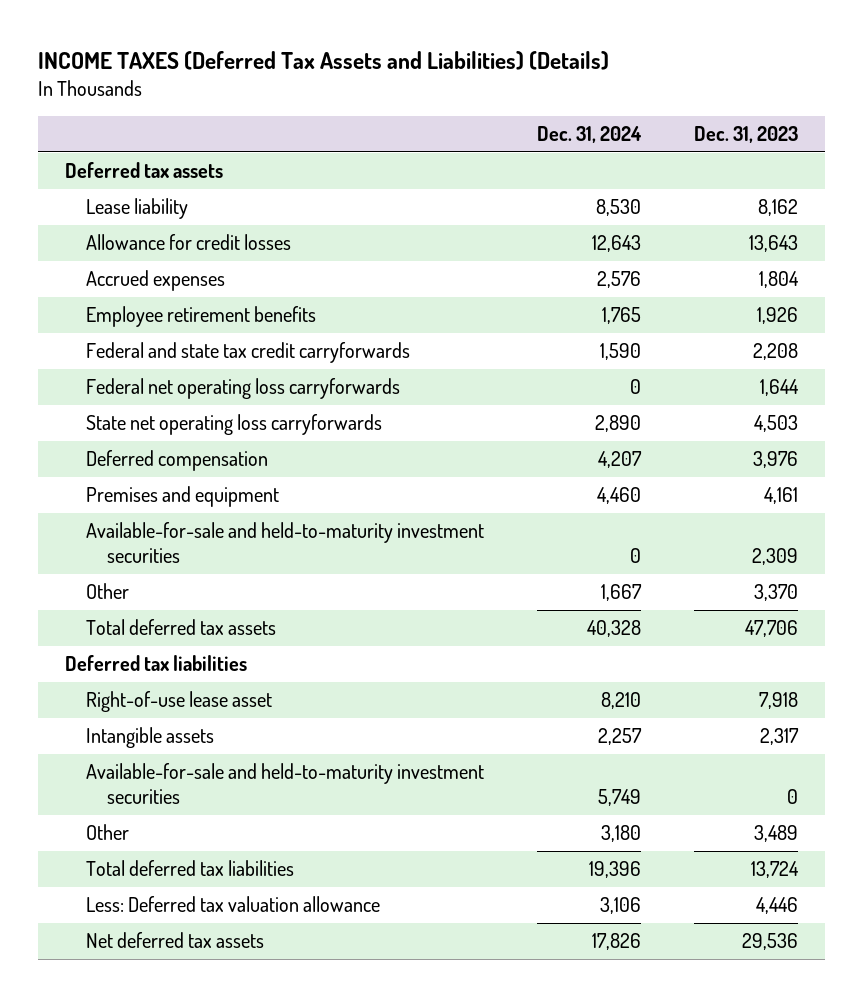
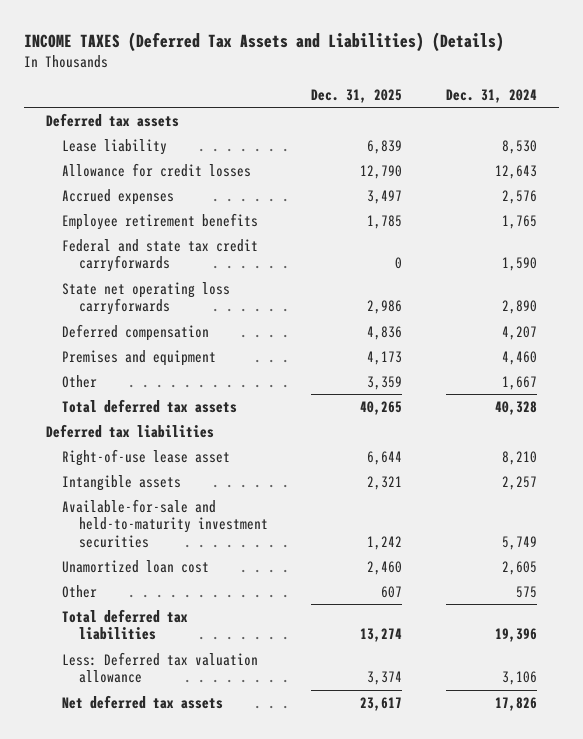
[694,125,799,143] Dec. 31, 2023 -> none
none -> [311,89,403,104] Dec. 31, 2025
[85,378,400,400] Federal net operating loss carryforwards -> none
[85,522,484,563] Available-for-sale and held-to-maturity investment securities -> none
none -> [62,559,210,573] Unamortized loan cost
[601,825,642,843] 3,180 -> [516,585,538,598] 575

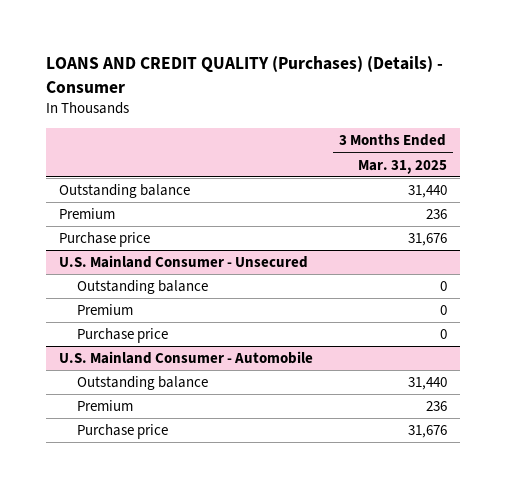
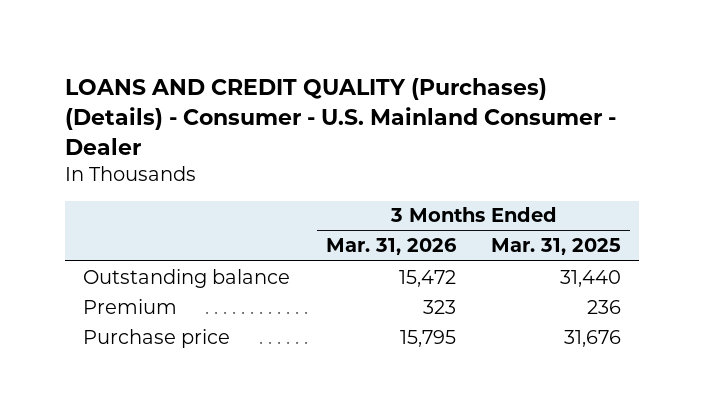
[45,56,443,93] LOANS AND CREDIT QUALITY (Purchases) (Details) - Consumer -> [65,78,617,156] LOANS AND CREDIT QUALITY (Purchases) (Details) - Consumer - U.S. Mainland Consumer - Dealer
none -> [325,238,457,256] Mar. 31, 2026
[59,255,309,269] U.S. Mainland Consumer - Unsecured -> none
[76,280,208,295] Outstanding balance -> none
[76,304,133,316] Premium -> none
[76,328,168,344] Purchase price -> none
[59,351,314,365] U.S. Mainland Consumer - Automobile -> none
[76,376,208,391] Outstanding balance -> none
[76,400,133,412] Premium -> none
[76,424,168,440] Purchase price -> none

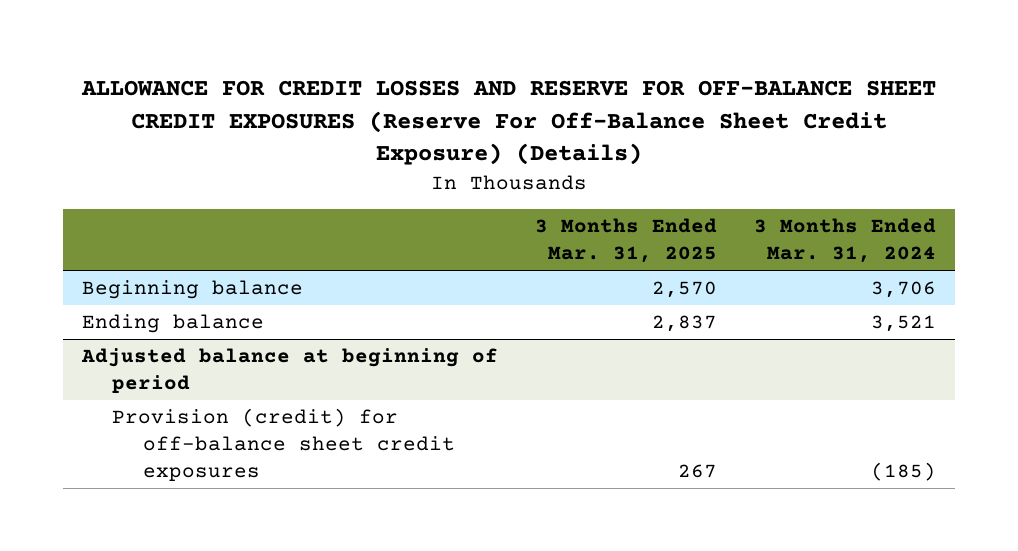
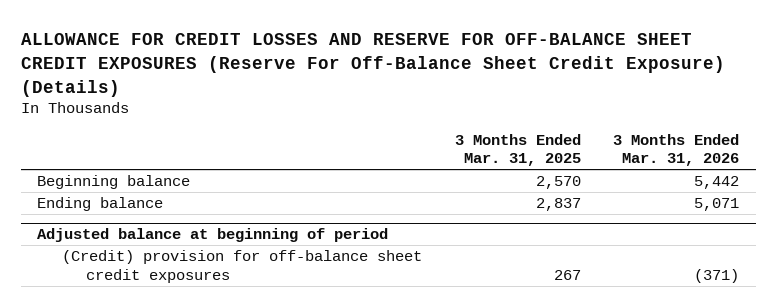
[754,218,937,264] 3 Months Ended Mar. 31, 2024 -> none
none -> [613,133,740,167] 3 Months Ended Mar. 31, 2026
[112,407,456,481] Provision (credit) for off-balance sheet credit exposures -> [61,250,422,283] (Credit) provision for off-balance sheet credit exposures

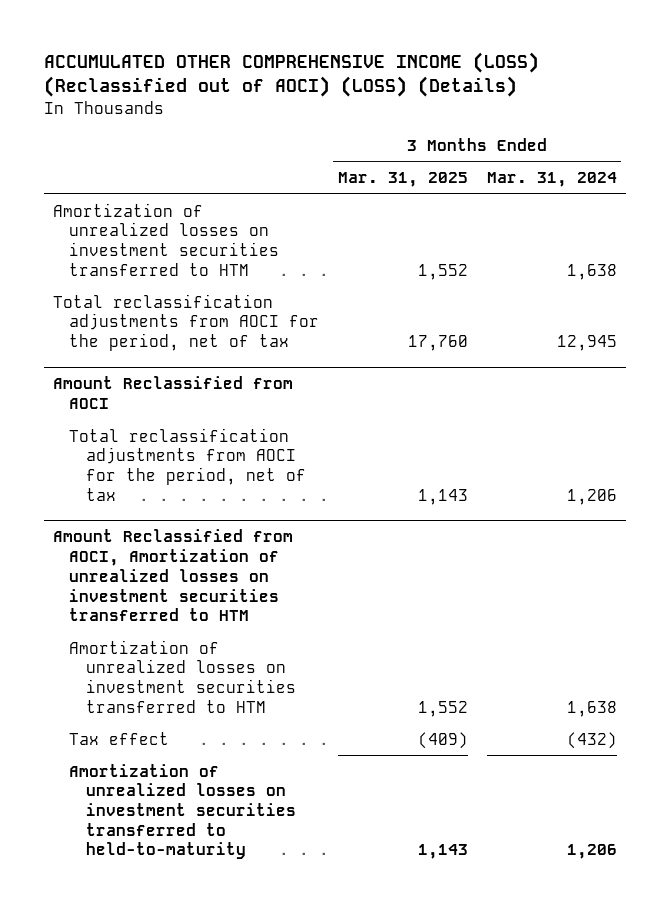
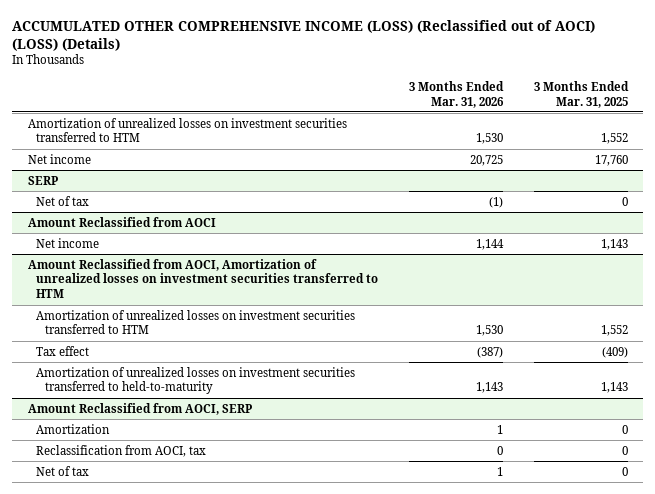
[486,172,617,188] Mar. 31, 2024 -> none
none -> [408,80,504,108] 3 Months Ended Mar. 31, 2026
[52,293,320,352] Total reclassification adjustments from AOCI for the period, net of tax -> [27,153,91,164] Net income
none -> [27,175,58,185] SERP
none -> [36,195,90,206] Net of tax
[69,427,306,501] Total reclassification adjustments from AOCI for the period, net of tax -> [36,237,100,248] Net income
none -> [27,402,252,415] Amount Reclassified from AOCI, SERP
none -> [36,423,111,434] Amortization
none -> [36,444,207,457] Reclassification from AOCI, tax
none -> [36,465,90,476] Net of tax

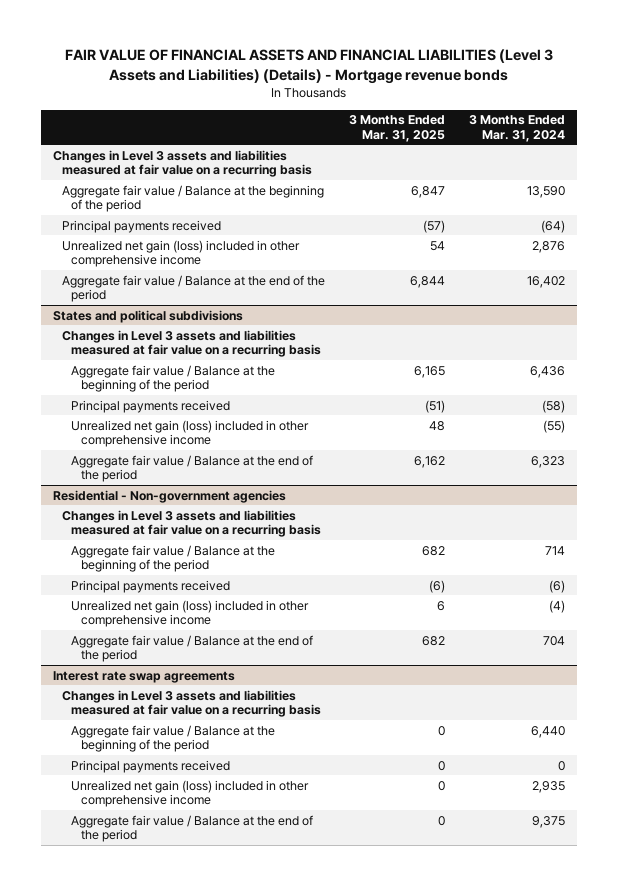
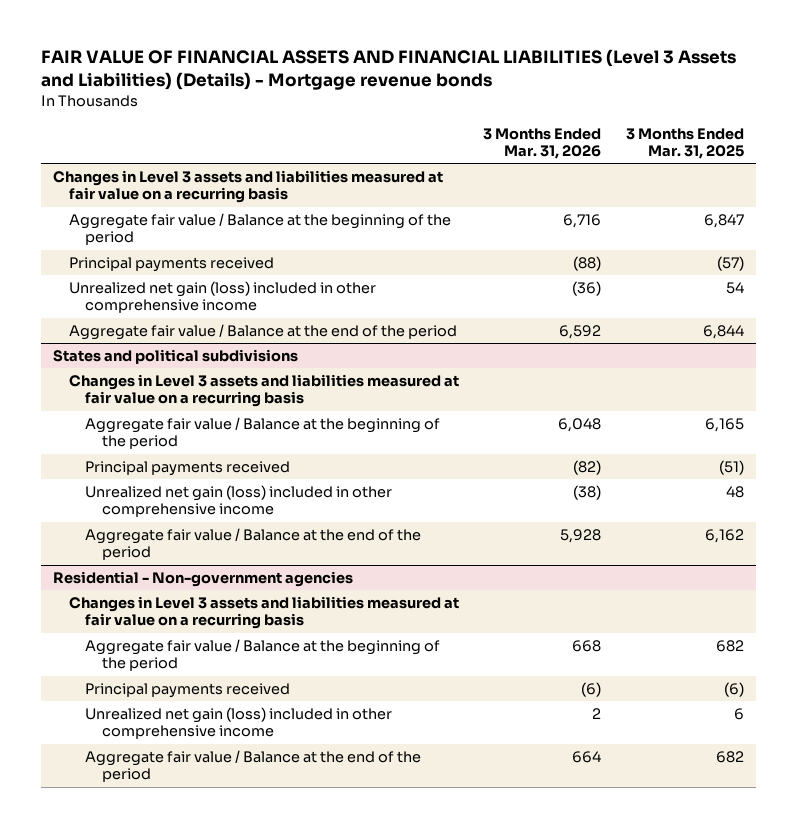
[468,115,565,142] 3 Months Ended Mar. 31, 2024 -> none
none -> [483,127,602,159] 3 Months Ended Mar. 31, 2026
[52,670,235,683] Interest rate swap agreements -> none
[62,689,322,718] Changes in Level 3 assets and liabilities measured at fair value on a recurring basis -> none
[71,724,276,753] Aggregate fair value / Balance at the beginning of the period -> none
[71,759,231,773] Principal payments received -> none
[71,779,310,808] Unrealized net gain (loss) included in other comprehensive income -> none
[71,814,314,843] Aggregate fair value / Balance at the end of the period -> none

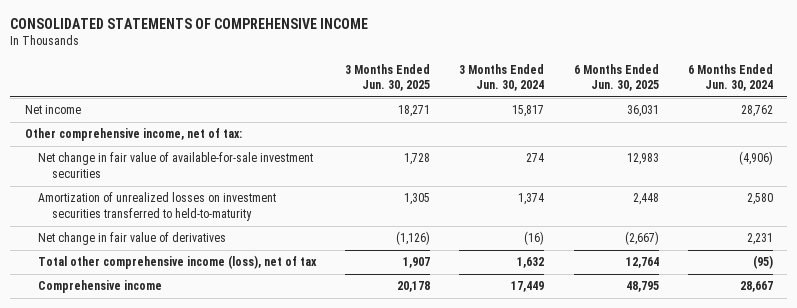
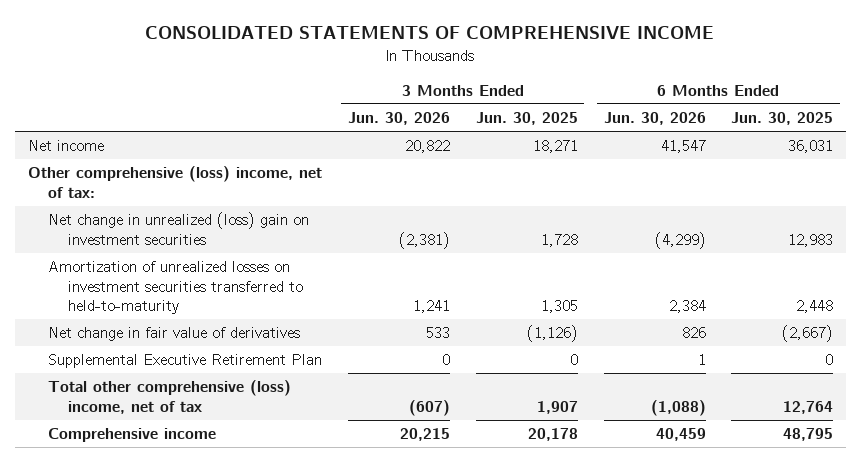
[459,63,545,92] 3 Months Ended Jun. 30, 2024 -> none
[687,63,773,92] 6 Months Ended Jun. 30, 2024 -> none
none -> [347,112,450,126] Jun. 30, 2026
none -> [603,112,706,126] Jun. 30, 2026
[24,128,242,142] Other comprehensive income, net of tax: -> [27,166,322,198] Other comprehensive (loss) income, net of tax:
[38,152,314,178] Net change in fair value of available-for-sale investment securities -> [47,212,309,245] Net change in unrealized (loss) gain on investment securities
none -> [47,354,322,369] Supplemental Executive Retirement Plan
[38,255,318,270] Total other comprehensive income (loss), net of tax -> [47,380,291,414] Total other comprehensive (loss) income, net of tax

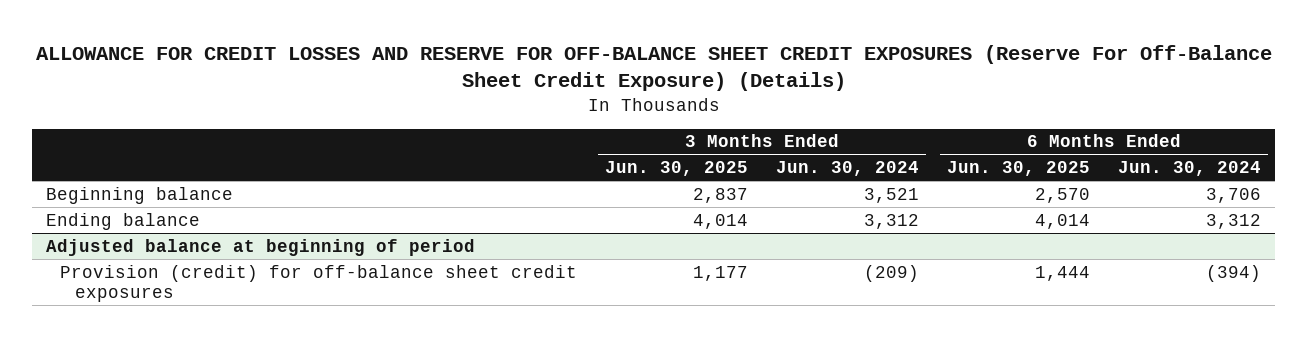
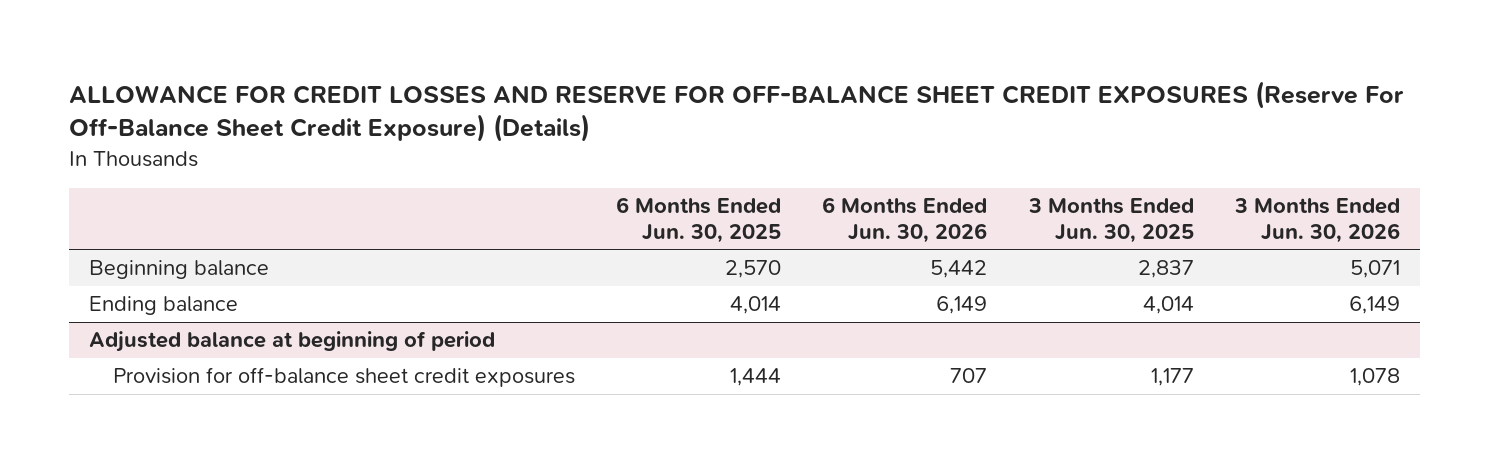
[776,161,920,177] Jun. 30, 2024 -> none
[1118,161,1262,177] Jun. 30, 2024 -> none
none -> [822,197,988,243] 6 Months Ended Jun. 30, 2026
none -> [1233,198,1400,243] 3 Months Ended Jun. 30, 2026
[60,264,578,303] Provision (credit) for off-balance sheet credit exposures -> [113,367,576,388] Provision for off-balance sheet credit exposures

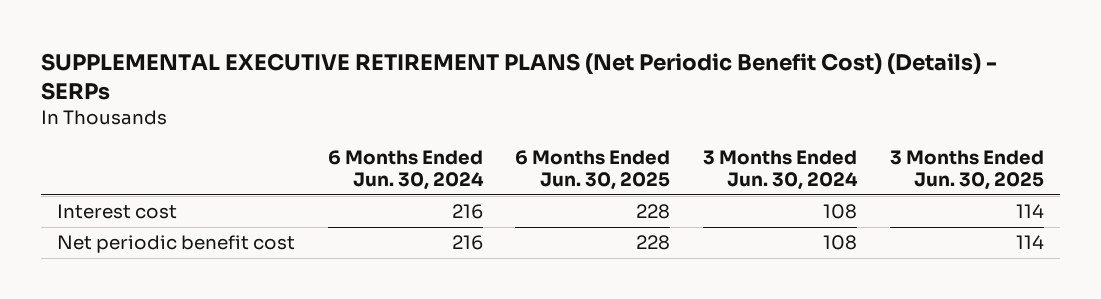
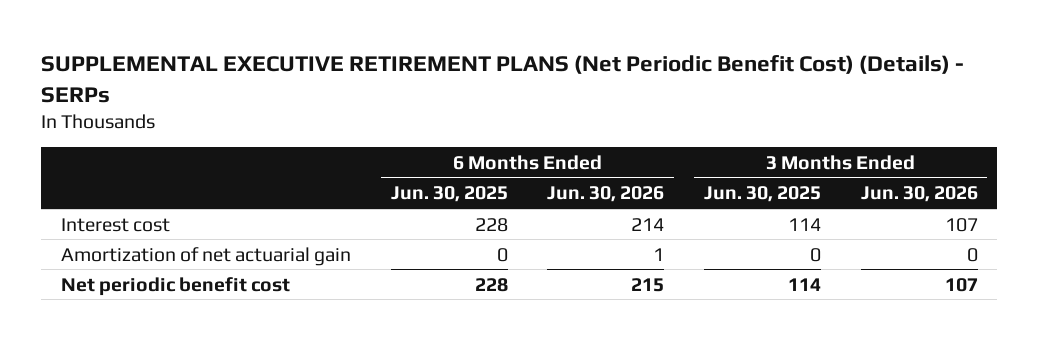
[327,150,484,191] 6 Months Ended Jun. 30, 2024 -> none
[703,150,859,191] 3 Months Ended Jun. 30, 2024 -> none
none -> [547,186,665,203] Jun. 30, 2026
none -> [860,186,978,203] Jun. 30, 2026
none -> [61,246,352,266] Amortization of net actuarial gain

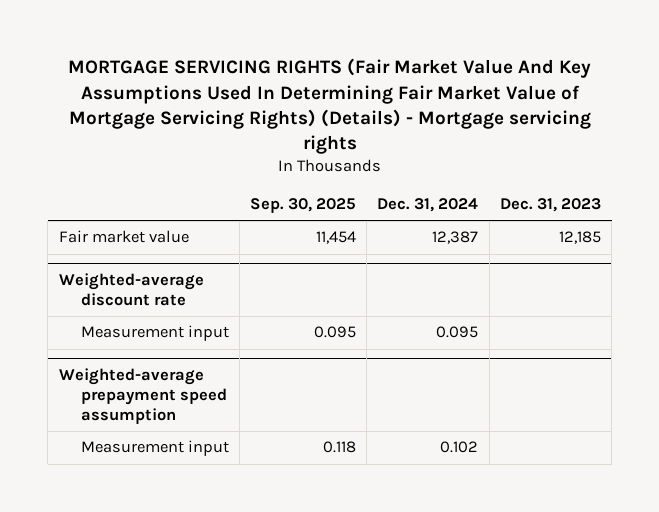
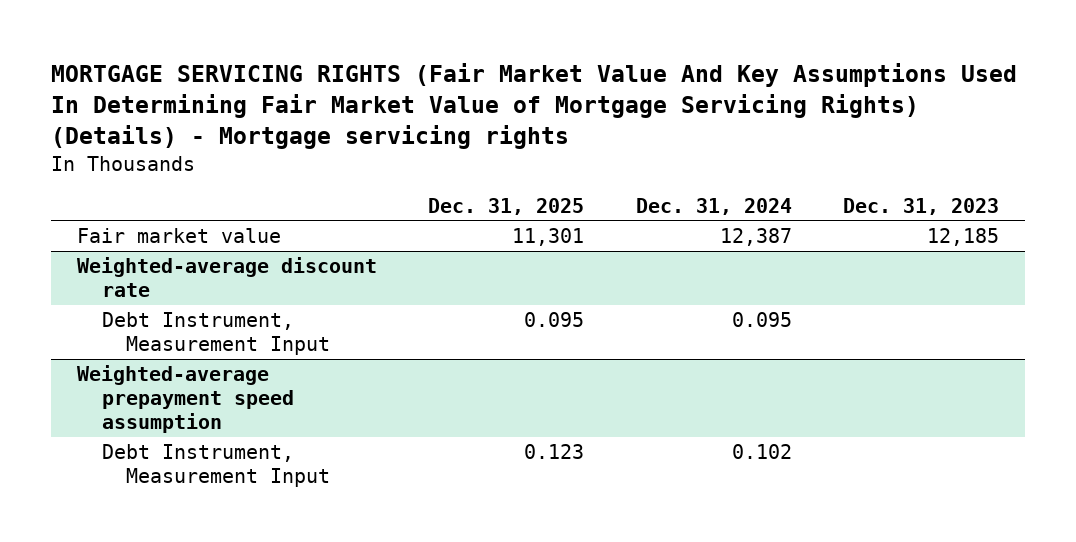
[250,198,357,214] Sep. 30, 2025 -> none
none -> [428,197,585,215] Dec. 31, 2025
[80,325,229,342] Measurement input -> [101,312,331,356] Debt Instrument, Measurement Input
[80,440,229,457] Measurement input -> [101,444,331,488] Debt Instrument, Measurement Input

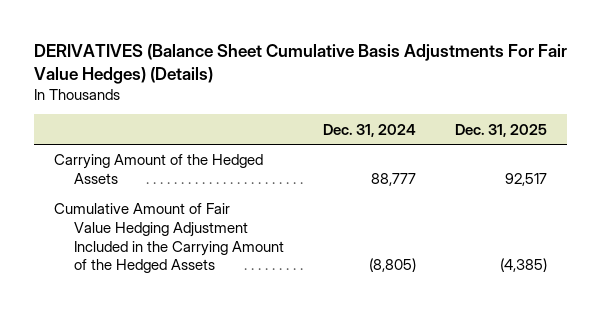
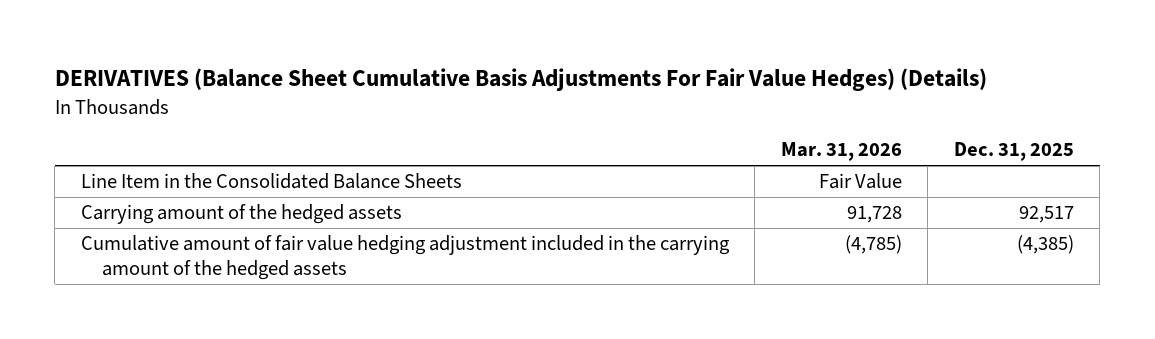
[323,123,417,137] Dec. 31, 2024 -> none
none -> [780,142,902,162] Mar. 31, 2026
none -> [80,173,462,190] Line Item in the Consolidated Balance Sheets
[53,154,263,184] Carrying Amount of the Hedged Assets -> [80,204,402,225] Carrying amount of the hedged assets
[53,203,284,274] Cumulative Amount of Fair Value Hedging Adjustment Included in the Carrying Amount of the Hedged Assets -> [80,235,730,280] Cumulative amount of fair value hedging adjustment included in the carrying amount of the hedged assets

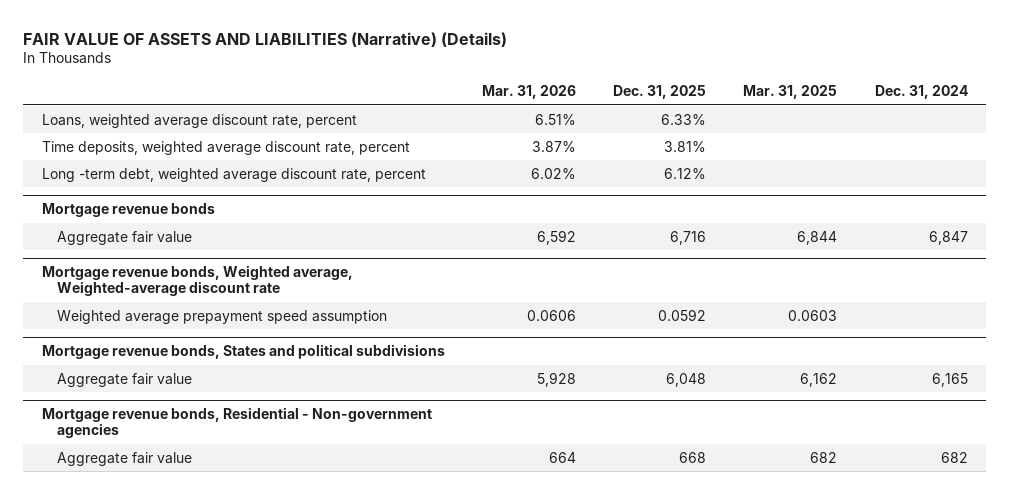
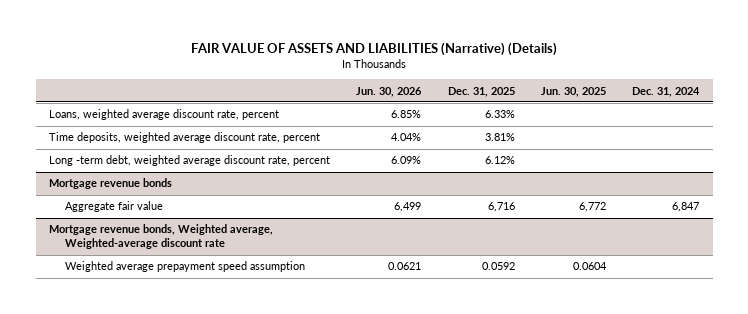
[482,84,577,99] Mar. 31, 2026 -> none
[743,84,838,99] Mar. 31, 2025 -> none
none -> [356,86,423,97] Jun. 30, 2026
none -> [541,86,607,97] Jun. 30, 2025
[41,343,445,359] Mortgage revenue bonds, States and political subdivisions -> none
[56,372,192,387] Aggregate fair value -> none
[41,406,432,439] Mortgage revenue bonds, Residential - Non-government agencies -> none
[56,451,192,466] Aggregate fair value -> none

